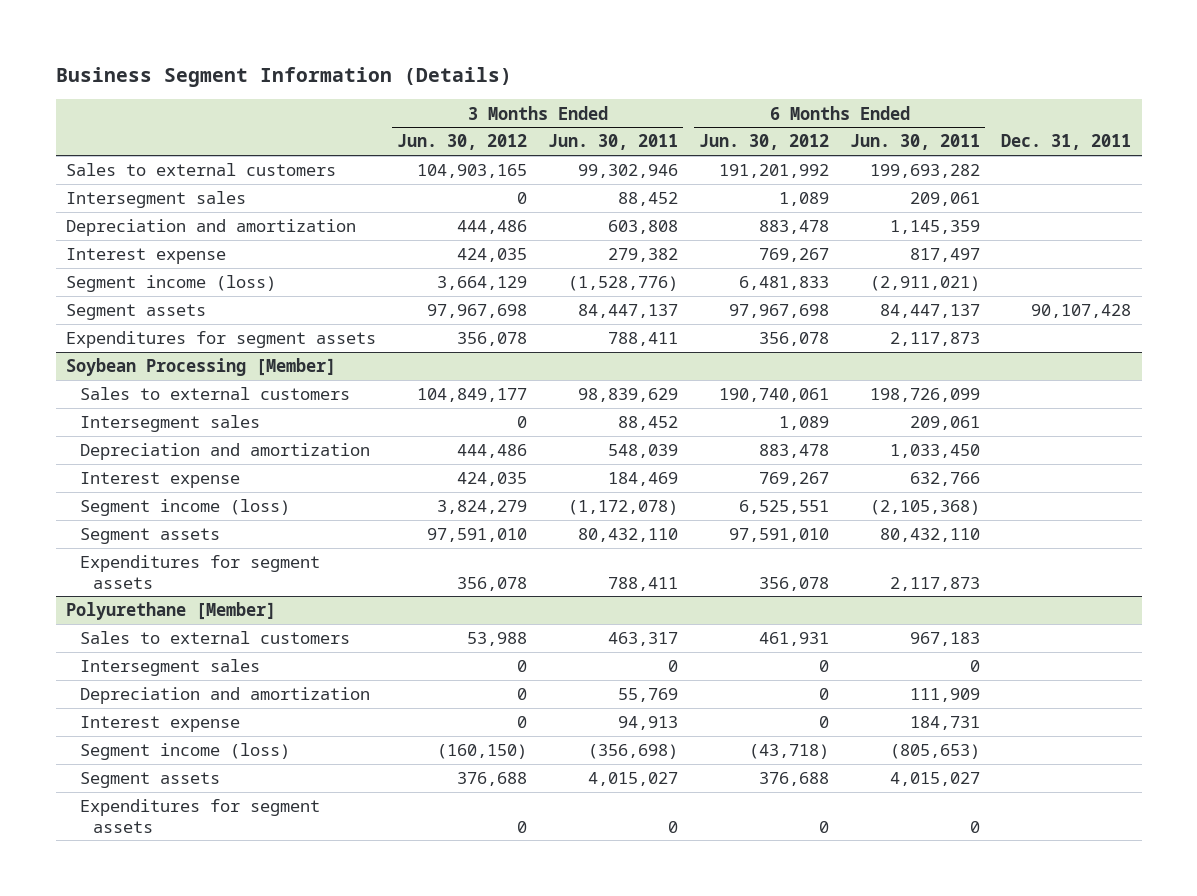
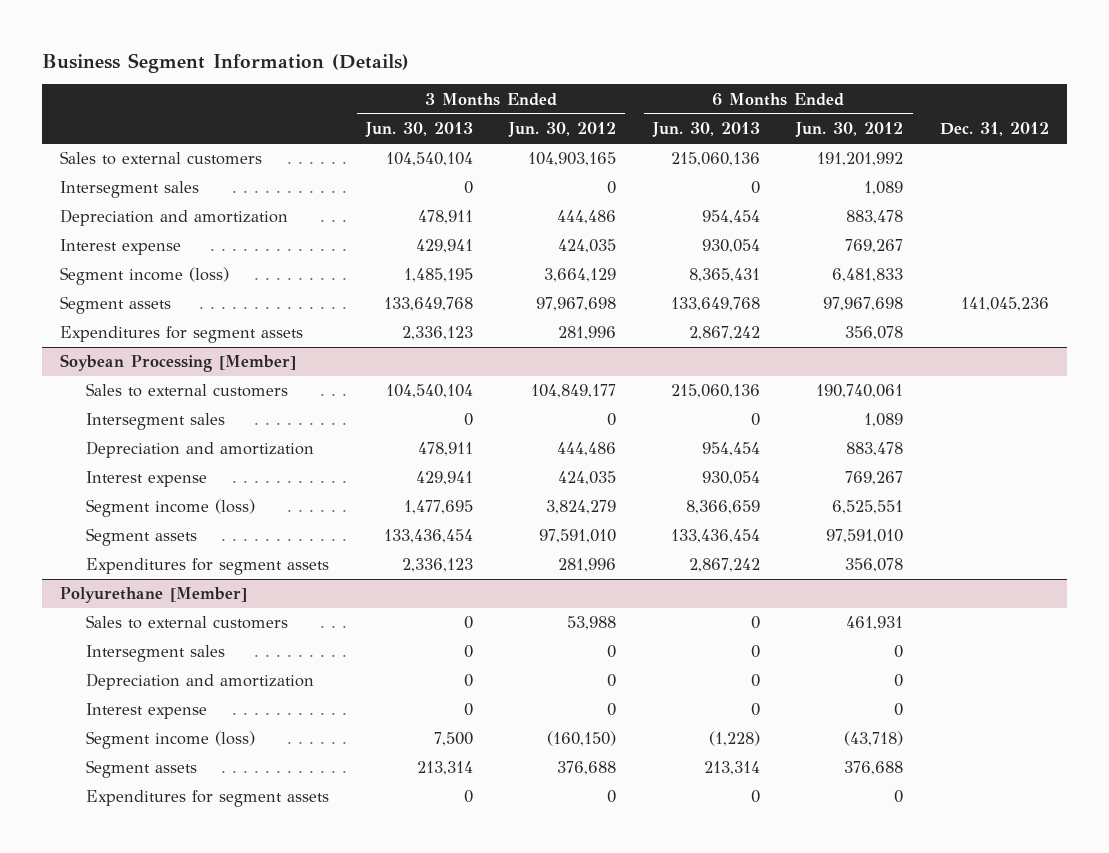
[548,134,679,151] Jun. 30, 2011 -> none
[850,134,981,151] Jun. 30, 2011 -> none
[1001,134,1132,151] Dec. 31, 2011 -> none
none -> [364,122,473,138] Jun. 30, 2013
none -> [651,122,760,138] Jun. 30, 2013
none -> [939,122,1049,137] Dec. 31, 2012
[457,332,528,347] 356,078 -> [558,326,617,341] 281,996
[457,576,528,591] 356,078 -> [558,558,617,573] 281,996

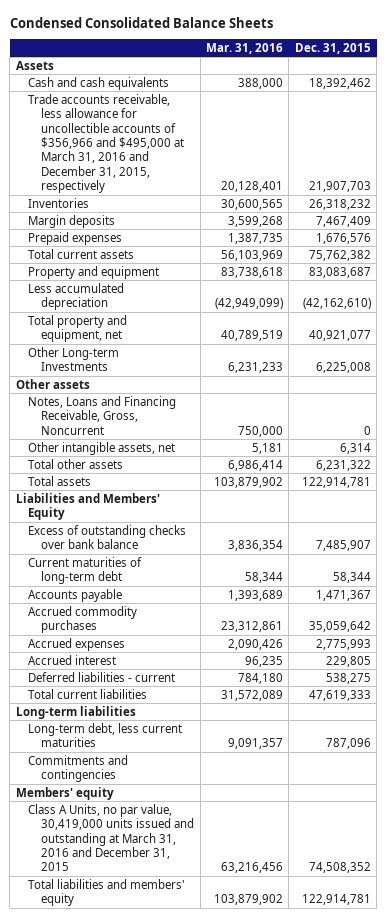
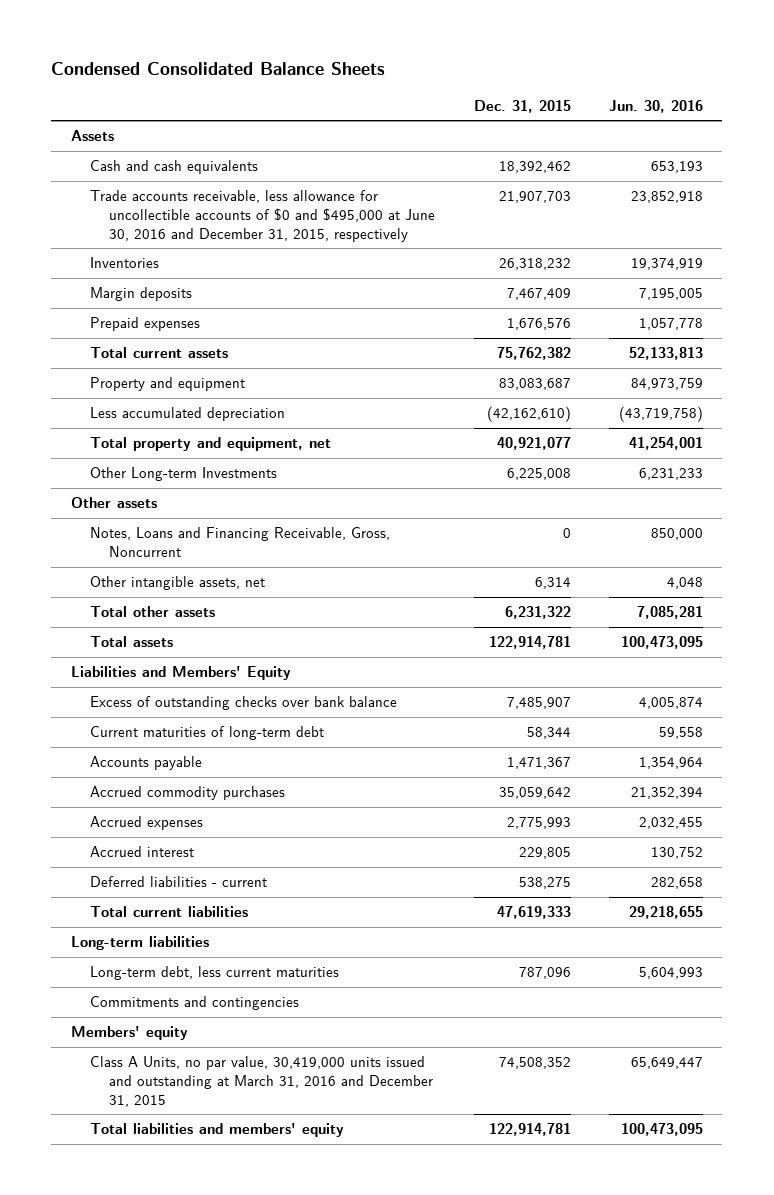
[205,42,283,54] Mar. 31, 2016 -> none
none -> [609,99,704,113] Jun. 30, 2016
[28,93,185,194] Trade accounts receivable, less allowance for uncollectible accounts of $356,966 and $495,000 at March 31, 2016 and December 31, 2015, respectively -> [89,190,436,242] Trade accounts receivable, less allowance for uncollectible accounts of $0 and $495,000 at June 30, 2016 and December 31, 2015, respectively

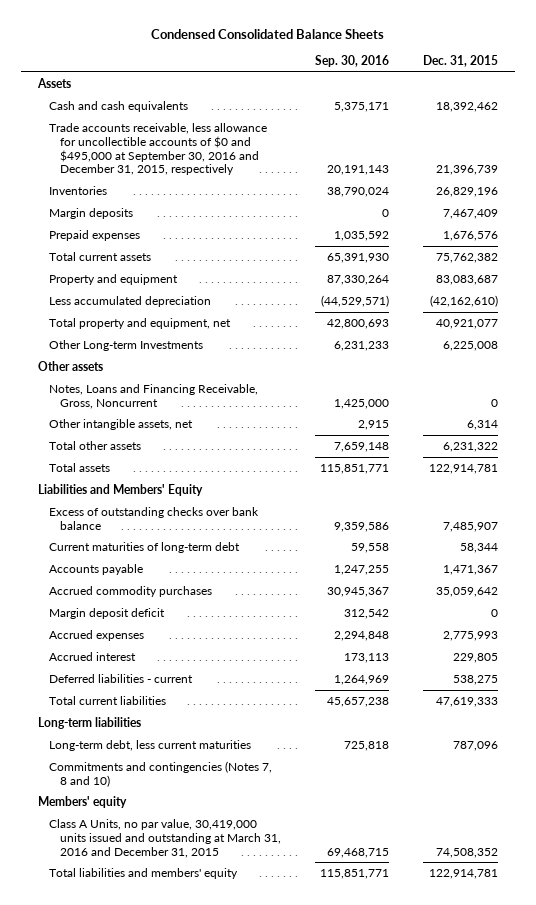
[609,99,704,113] Jun. 30, 2016 -> none
none -> [314,54,389,67] Sep. 30, 2016
[89,190,436,242] Trade accounts receivable, less allowance for uncollectible accounts of $0 and $495,000 at June 30, 2016 and December 31, 2015, respectively -> [48,122,267,176] Trade accounts receivable, less allowance for uncollectible accounts of $0 and $495,000 at September 30, 2016 and December 31, 2015, respectively
[498,191,571,204] 21,907,703 -> [436,165,499,176] 21,396,739
[498,258,571,271] 26,318,232 -> [436,186,499,197] 26,829,196
none -> [48,607,165,619] Margin deposit deficit
[89,996,299,1011] Commitments and contingencies -> [48,760,272,787] Commitments and contingencies (Notes 7, 8 and 10)

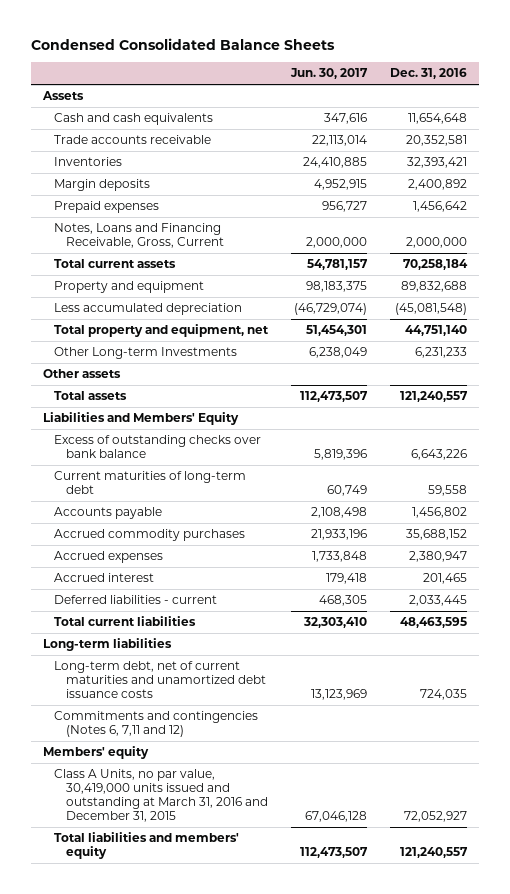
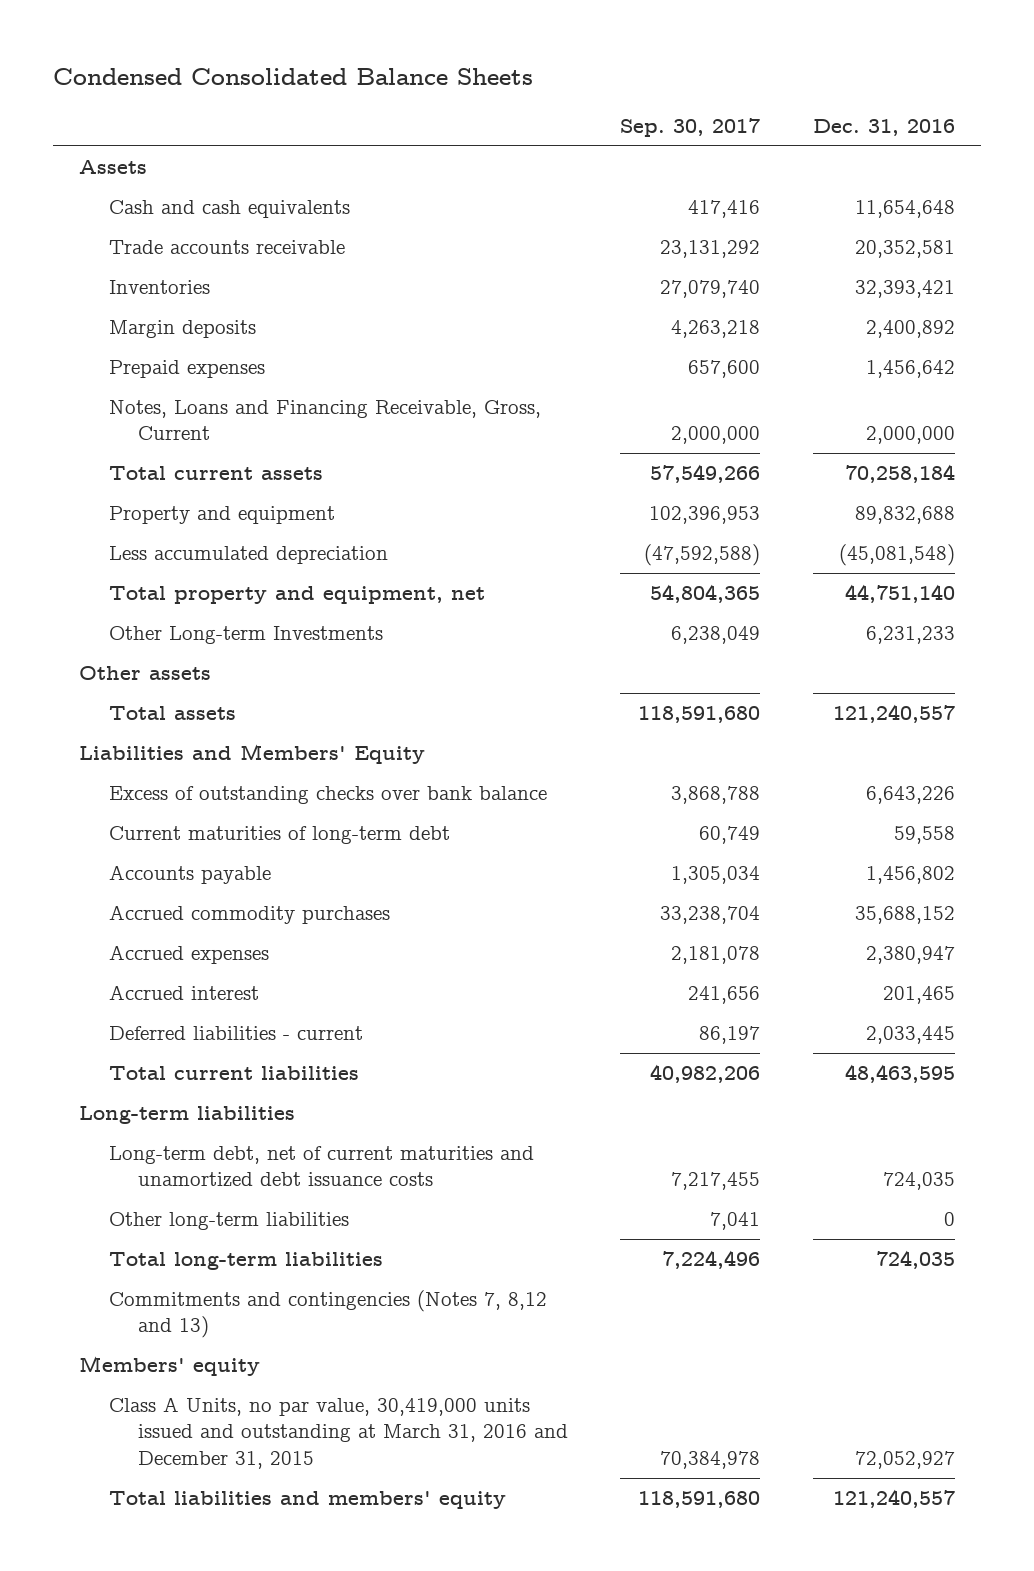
[290,68,369,80] Jun. 30, 2017 -> none
none -> [620,117,761,137] Sep. 30, 2017
none -> [108,1212,349,1231] Other long-term liabilities
none -> [108,1252,383,1271] Total long-term liabilities
[54,711,259,738] Commitments and contingencies (Notes 6, 7,11 and 12) -> [108,1290,547,1339] Commitments and contingencies (Notes 7, 8,12 and 13)

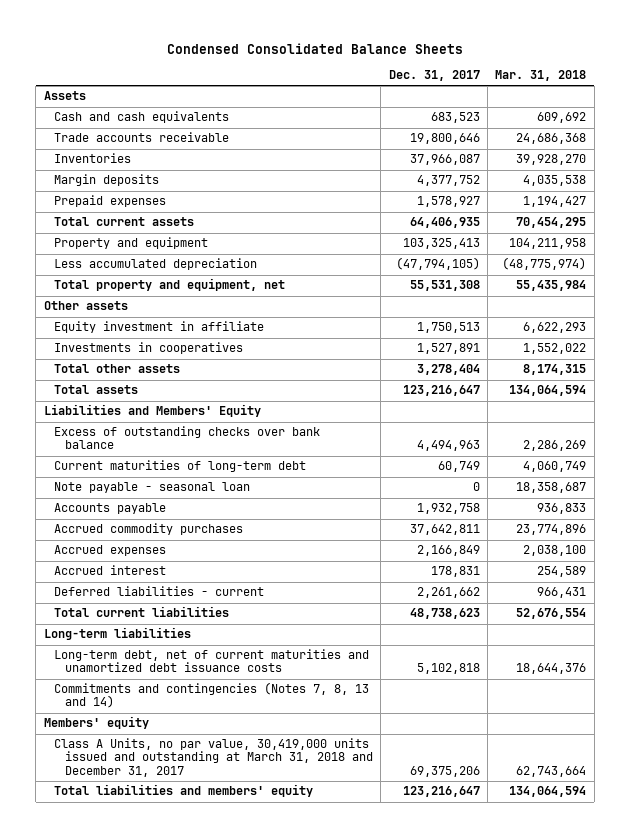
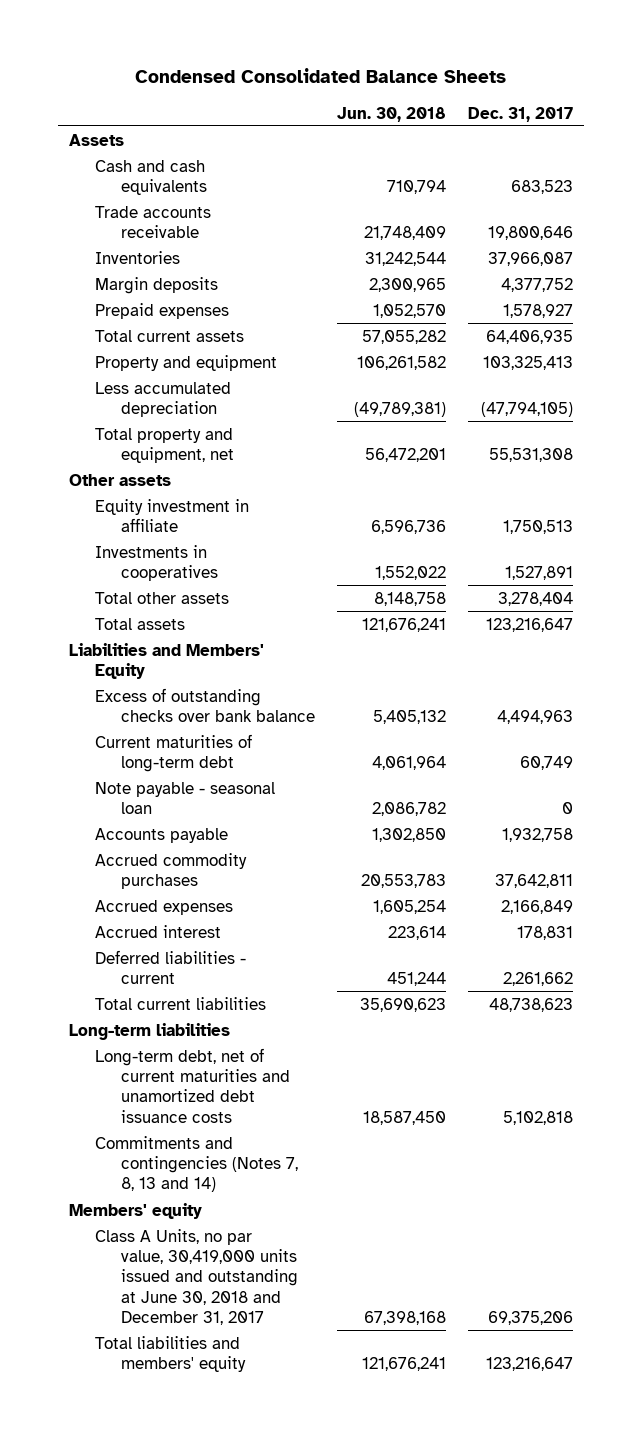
[495,70,587,82] Mar. 31, 2018 -> none
none -> [336,106,446,122] Jun. 30, 2018
[54,738,373,777] Class A Units, no par value, 30,419,000 units issued and outstanding at March 31, 2018 and December 31, 2017 -> [94,1228,298,1325] Class A Units, no par value, 30,419,000 units issued and outstanding at June 30, 2018 and December 31, 2017

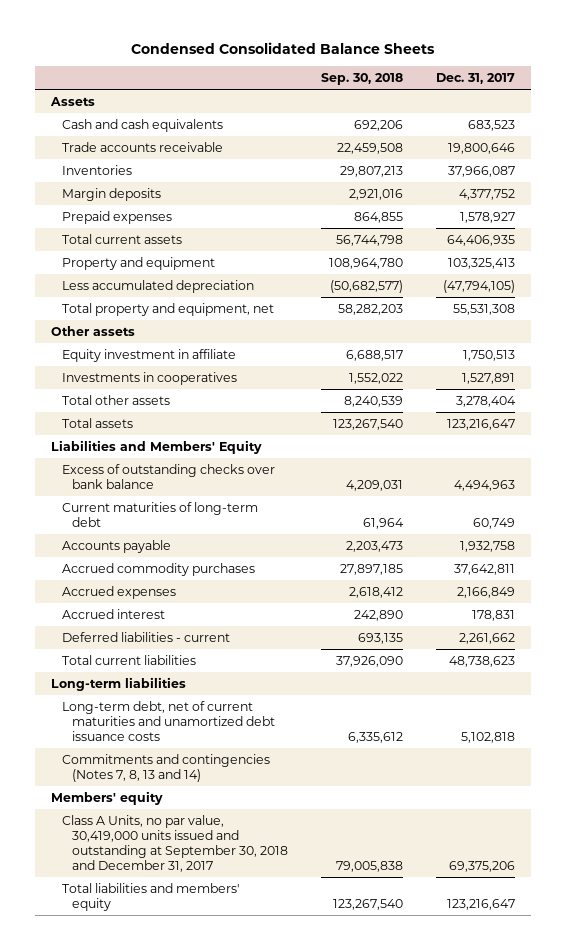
[336,106,446,122] Jun. 30, 2018 -> none
none -> [320,73,403,86] Sep. 30, 2018
[94,781,275,814] Note payable - seasonal loan -> none
[94,1228,298,1325] Class A Units, no par value, 30,419,000 units issued and outstanding at June 30, 2018 and December 31, 2017 -> [61,814,288,873] Class A Units, no par value, 30,419,000 units issued and outstanding at September 30, 2018 and December 31, 2017

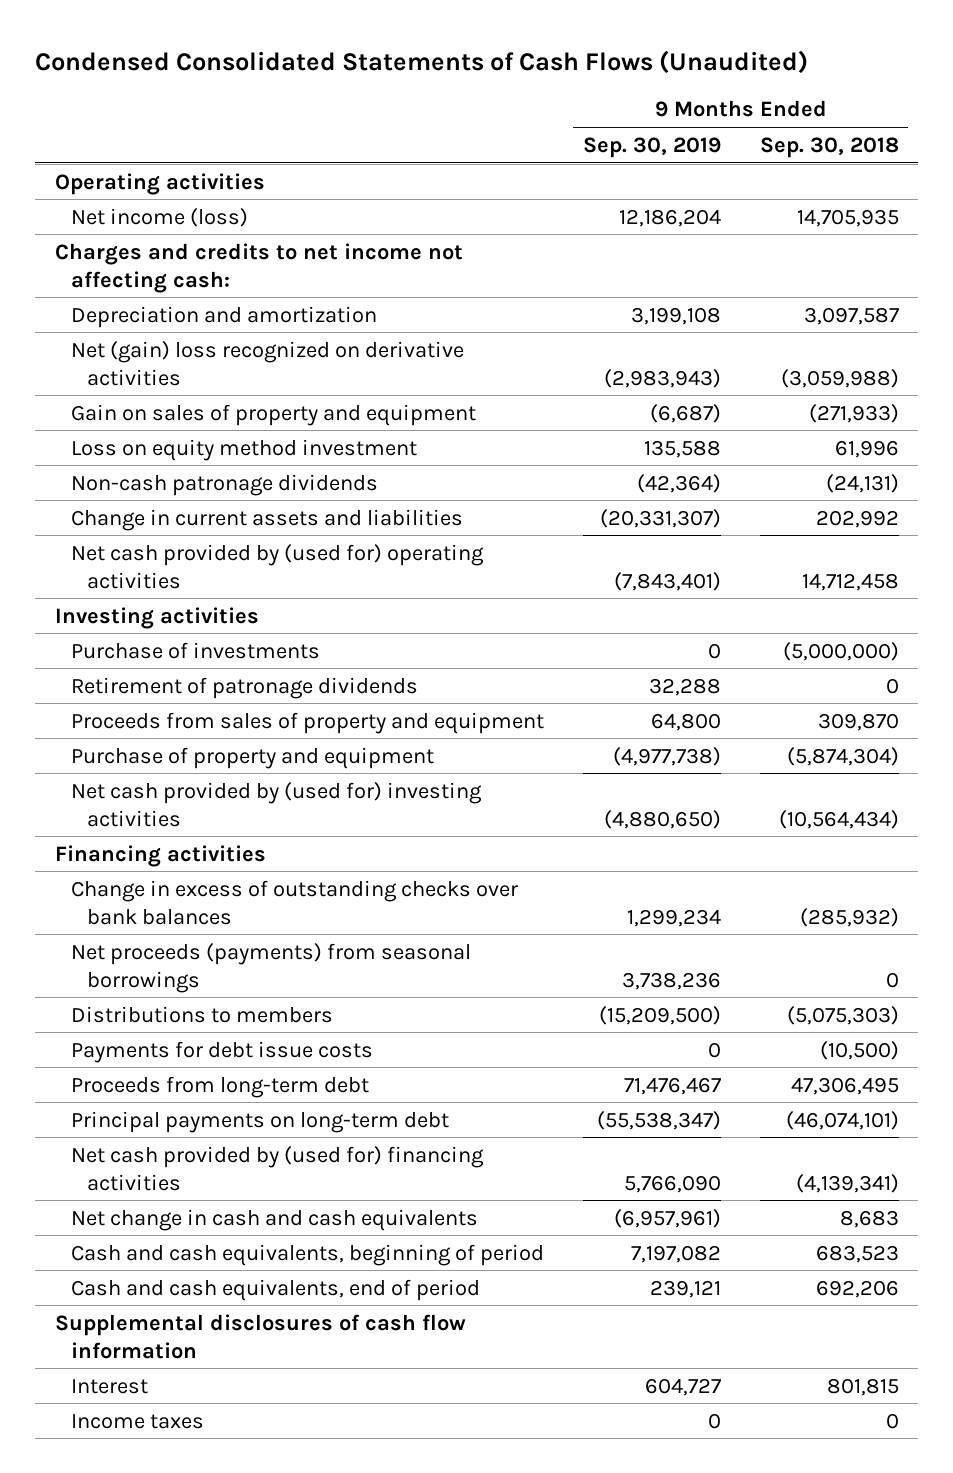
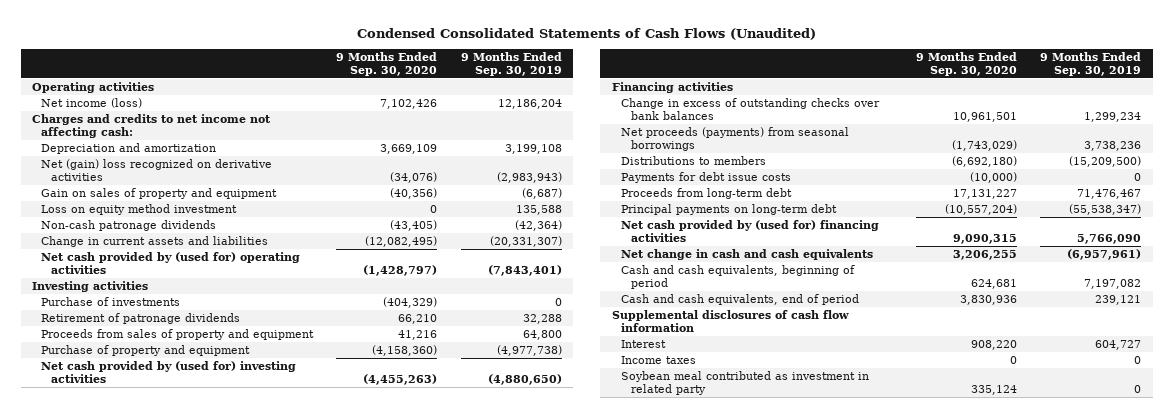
[759,136,899,158] Sep. 30, 2018 -> none
none -> [336,51,438,76] 9 Months Ended Sep. 30, 2020
none -> [621,371,870,396] Soybean meal contributed as investment in related party

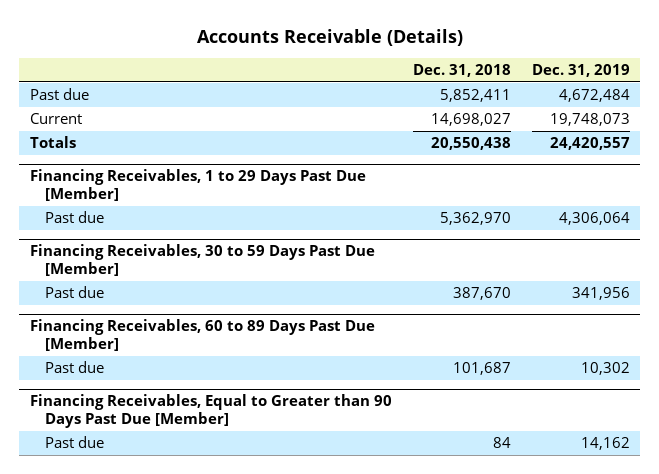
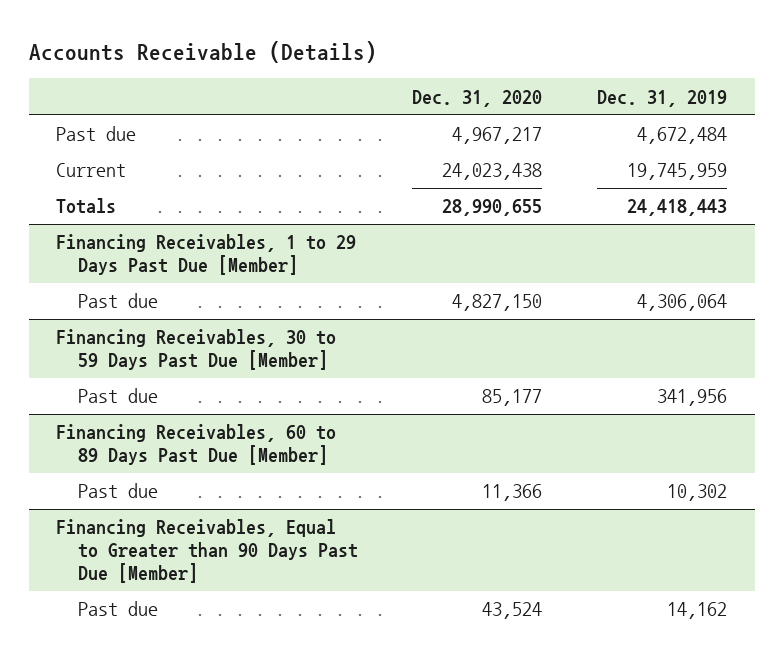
[412,64,511,78] Dec. 31, 2018 -> none
none -> [412,89,543,107] Dec. 31, 2020
[549,113,630,127] 19,748,073 -> [627,163,728,181] 19,745,959
[549,137,630,151] 24,420,557 -> [627,199,728,217] 24,418,443

